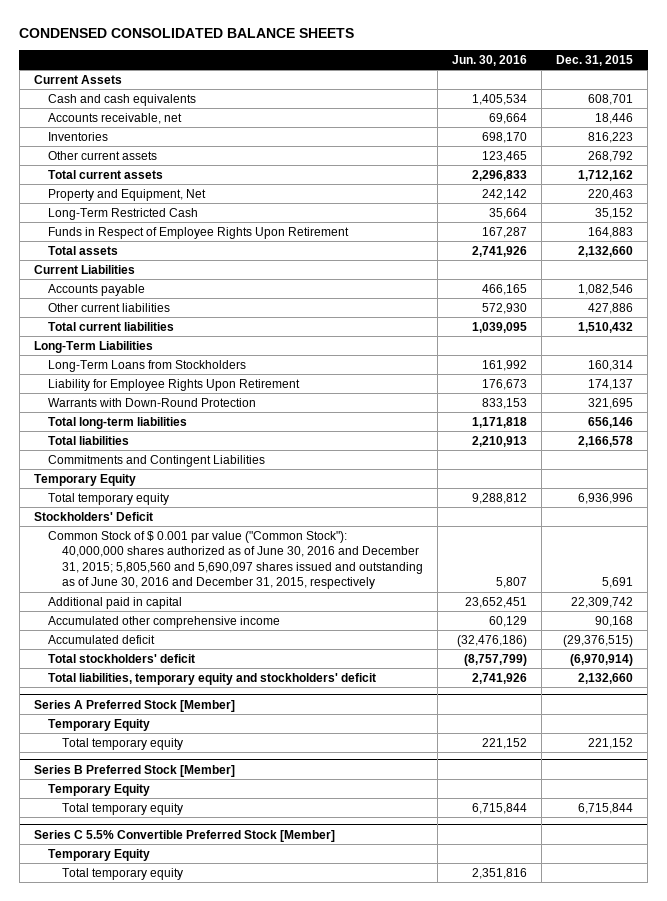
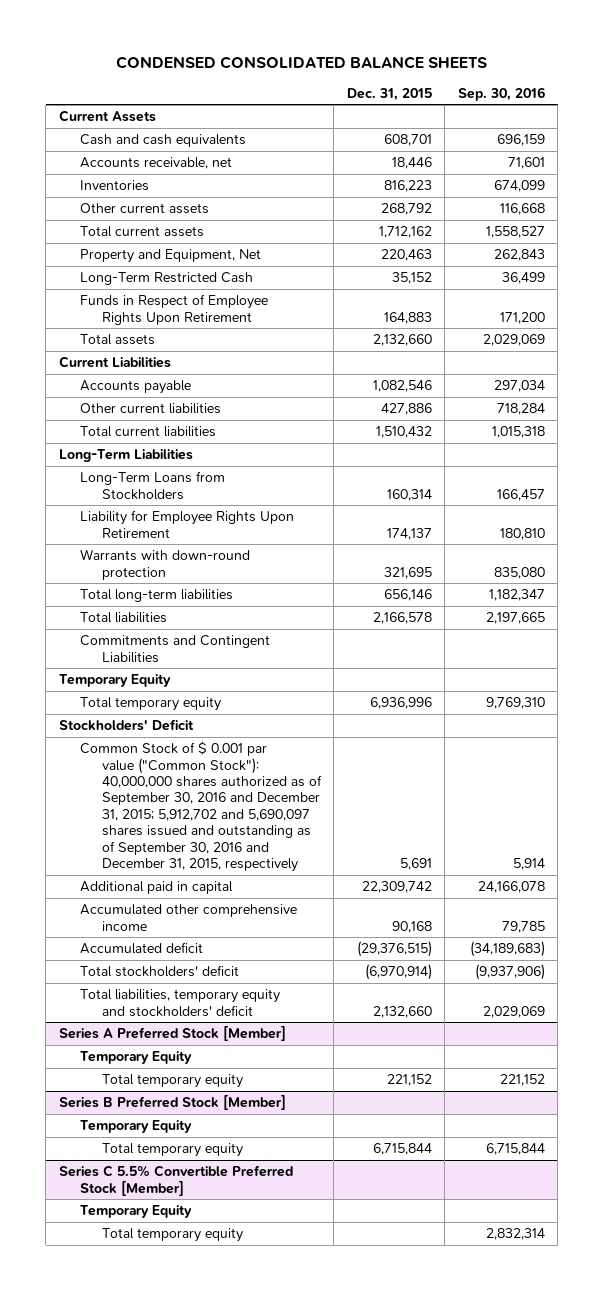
[452,54,528,66] Jun. 30, 2016 -> none
none -> [457,86,545,101] Sep. 30, 2016
[47,397,256,407] Warrants with Down-Round Protection -> [80,549,251,580] Warrants with down-round protection
[47,530,424,590] Common Stock of $ 0.001 par value ("Common Stock"): 40,000,000 shares authorized as of June 30, 2016 and December 31, 2015; 5,805,560 and 5,690,097 shares issued and outstanding as of June 30, 2016 and December 31, 2015, respectively -> [80,741,322,873] Common Stock of $ 0.001 par value ("Common Stock"): 40,000,000 shares authorized as of September 30, 2016 and December 31, 2015; 5,912,702 and 5,690,097 shares issued and outstanding as of September 30, 2016 and December 31, 2015, respectively

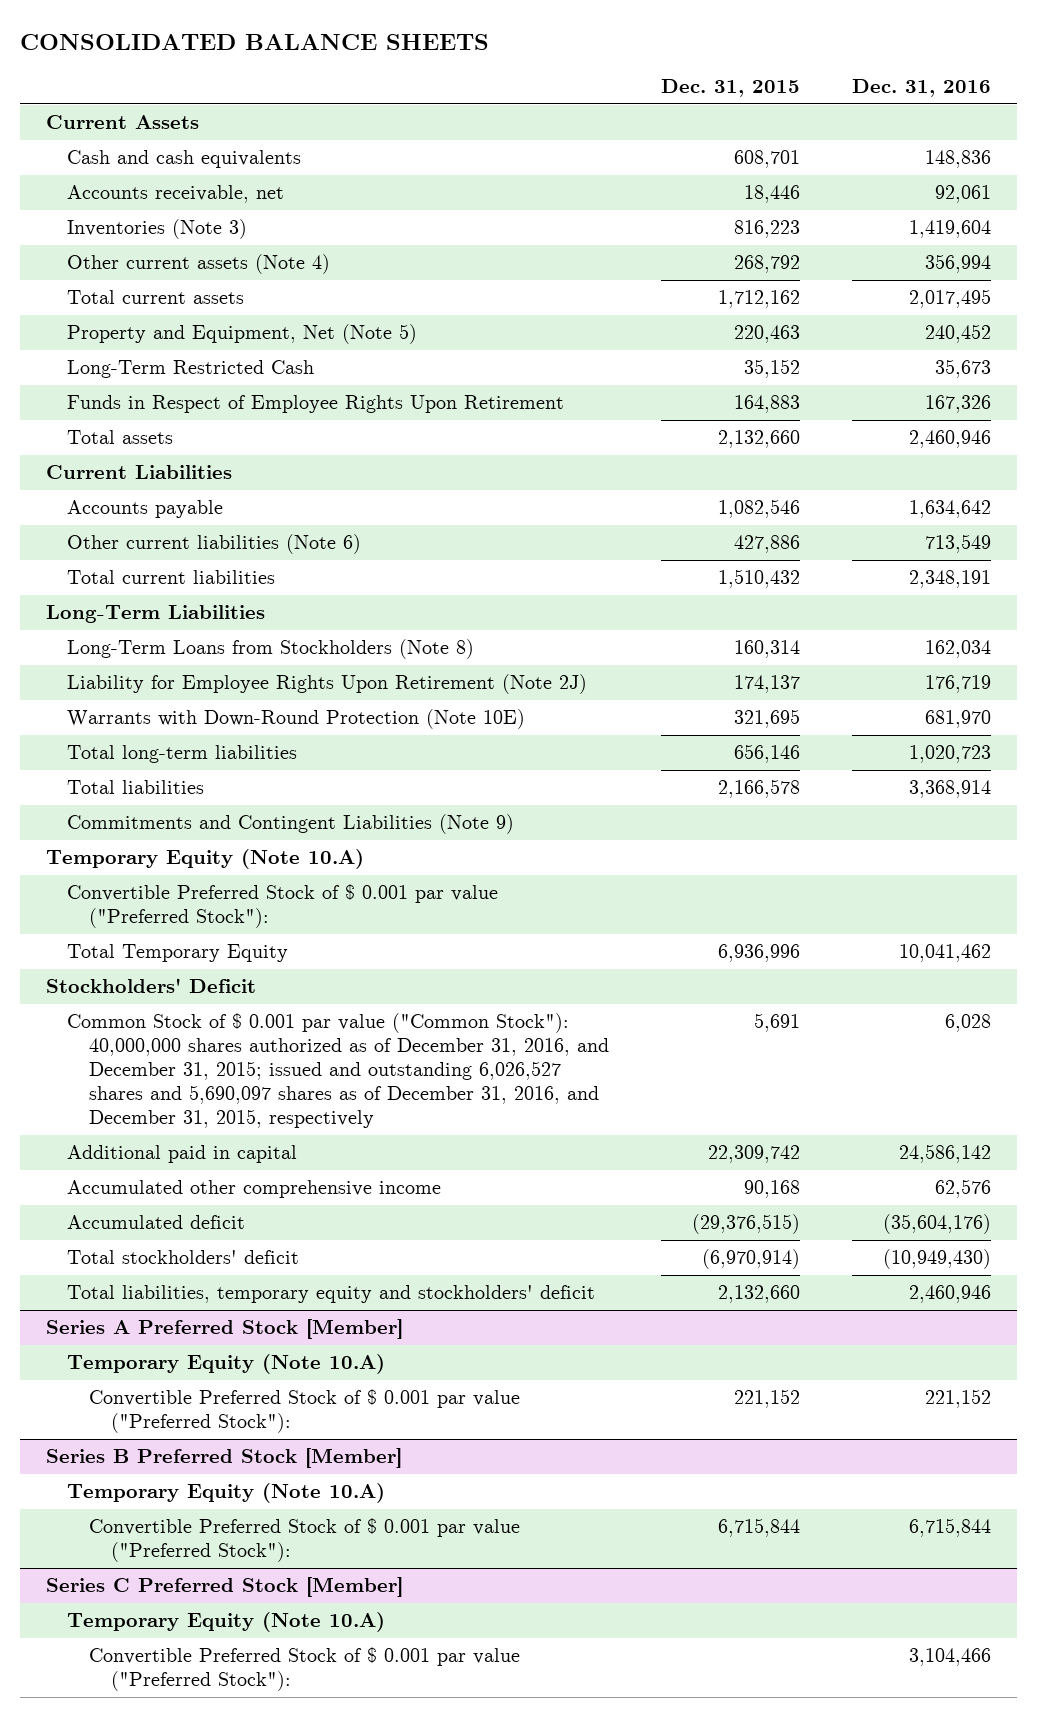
[115,55,487,69] CONDENSED CONSOLIDATED BALANCE SHEETS -> [19,33,489,50] CONSOLIDATED BALANCE SHEETS
[457,86,545,101] Sep. 30, 2016 -> none
none -> [851,79,991,98] Dec. 31, 2016
[80,180,150,192] Inventories -> [67,219,248,240] Inventories (Note 3)
[80,203,210,215] Other current assets -> [67,254,331,275] Other current assets (Note 4)
[80,249,262,264] Property and Equipment, Net -> [67,324,418,345] Property and Equipment, Net (Note 5)
[80,403,222,415] Other current liabilities -> [67,534,362,555] Other current liabilities (Note 6)
[80,471,226,500] Long-Term Loans from Stockholders -> [67,639,475,660] Long-Term Loans from Stockholders (Note 8)
[80,510,295,538] Liability for Employee Rights Upon Retirement -> [67,674,588,695] Liability for Employee Rights Upon Retirement (Note 2J)
[80,549,251,580] Warrants with down-round protection -> [67,709,526,730] Warrants with Down-Round Protection (Note 10E)
[80,635,271,663] Commitments and Contingent Liabilities -> [67,814,515,835] Commitments and Contingent Liabilities (Note 9)
[58,674,171,688] Temporary Equity -> [45,849,364,870] Temporary Equity (Note 10.A)
none -> [67,884,499,929] Convertible Preferred Stock of $ 0.001 par value ("Preferred Stock"):
[80,697,222,712] Total temporary equity -> [67,944,289,963] Total Temporary Equity
[80,741,322,873] Common Stock of $ 0.001 par value ("Common Stock"): 40,000,000 shares authorized as of September 30, 2016 and December 31, 2015; 5,912,702 and 5,690,097 shares issued and outstanding as of September 30, 2016 and December 31, 2015, respectively -> [67,1013,610,1129] Common Stock of $ 0.001 par value ("Common Stock"): 40,000,000 shares authorized as of December 31, 2016, and December 31, 2015; issued and outstanding 6,026,527 shares and 5,690,097 shares as of December 31, 2016, and December 31, 2015, respectively
[80,1051,193,1065] Temporary Equity -> [67,1354,386,1375] Temporary Equity (Note 10.A)
[101,1074,243,1089] Total temporary equity -> [89,1389,521,1434] Convertible Preferred Stock of $ 0.001 par value ("Preferred Stock"):
[101,1228,243,1243] Total temporary equity -> none
[80,1120,193,1134] Temporary Equity -> [67,1483,386,1504] Temporary Equity (Note 10.A)
[101,1143,243,1158] Total temporary equity -> [89,1518,521,1563] Convertible Preferred Stock of $ 0.001 par value ("Preferred Stock"):
[58,1165,293,1196] Series C 5.5% Convertible Preferred Stock [Member] -> [45,1577,403,1598] Series C Preferred Stock [Member]
[80,1205,193,1219] Temporary Equity -> [67,1612,386,1633] Temporary Equity (Note 10.A)
none -> [89,1647,521,1692] Convertible Preferred Stock of $ 0.001 par value ("Preferred Stock"):

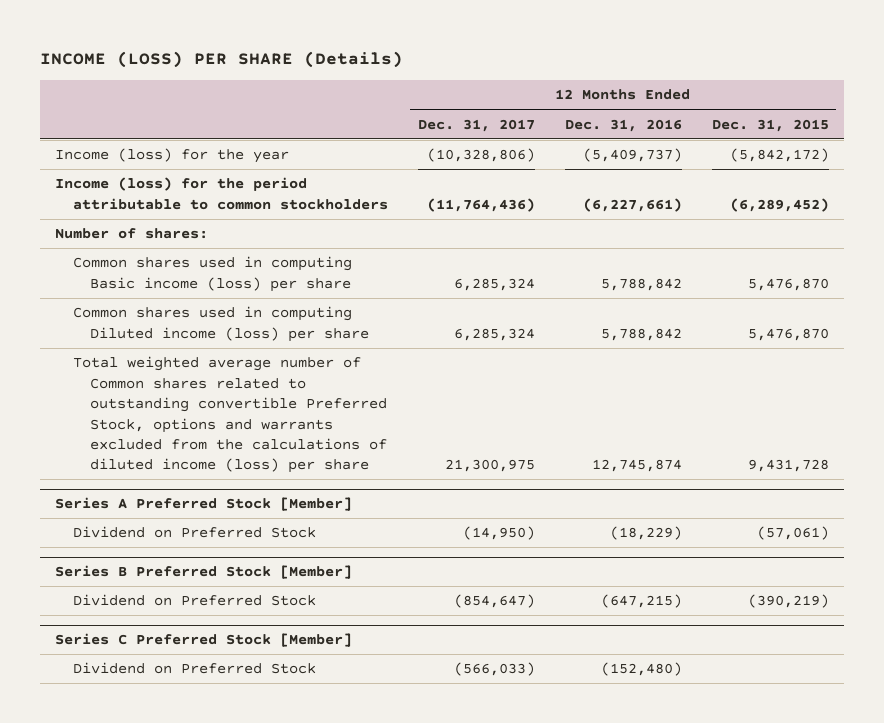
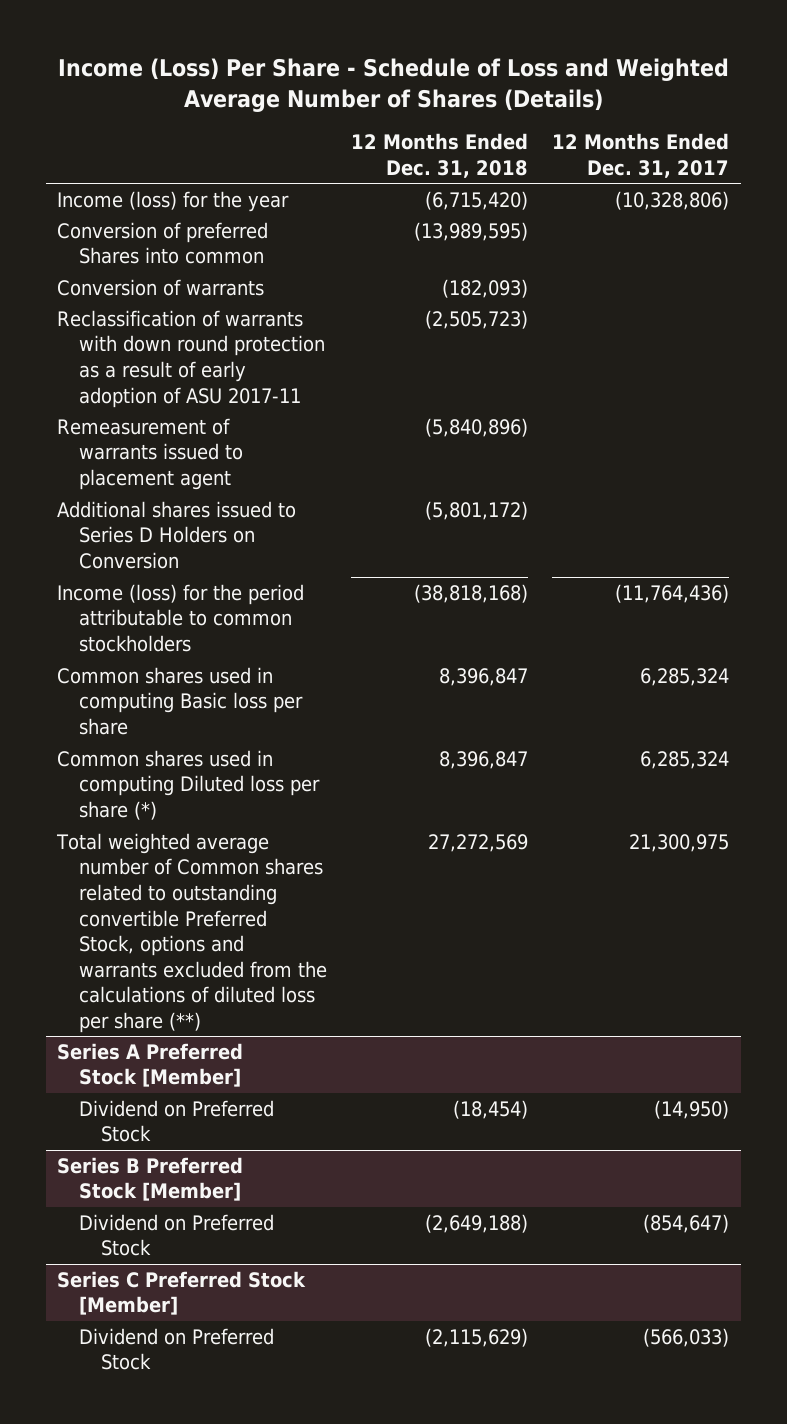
[40,51,404,69] INCOME (LOSS) PER SHARE (Details) -> [58,58,730,112] Income (Loss) Per Share - Schedule of Loss and Weighted Average Number of Shares (Details)
[564,118,682,132] Dec. 31, 2016 -> none
[711,118,829,132] Dec. 31, 2015 -> none
none -> [351,133,529,178] 12 Months Ended Dec. 31, 2018
none -> [57,221,269,265] Conversion of preferred Shares into common
none -> [57,278,265,296] Conversion of warrants
none -> [57,309,326,408] Reclassification of warrants with down round protection as a result of early adoption of ASU 2017-11
none -> [57,417,244,490] Remeasurement of warrants issued to placement agent
none -> [57,500,297,569] Additional shares issued to Series D Holders on Conversion
[55,228,209,240] Number of shares: -> none
[72,256,352,292] Common shares used in computing Basic income (loss) per share -> [57,666,304,735] Common shares used in computing Basic loss per share
[72,306,370,342] Common shares used in computing Diluted income (loss) per share -> [57,749,321,820] Common shares used in computing Diluted loss per share (*)
[72,356,388,474] Total weighted average number of Common shares related to outstanding convertible Preferred Stock, options and warrants excluded from the calculations of diluted income (loss) per share -> [56,832,328,1033] Total weighted average number of Common shares related to outstanding convertible Preferred Stock, options and warrants excluded from the calculations of diluted loss per share (**)

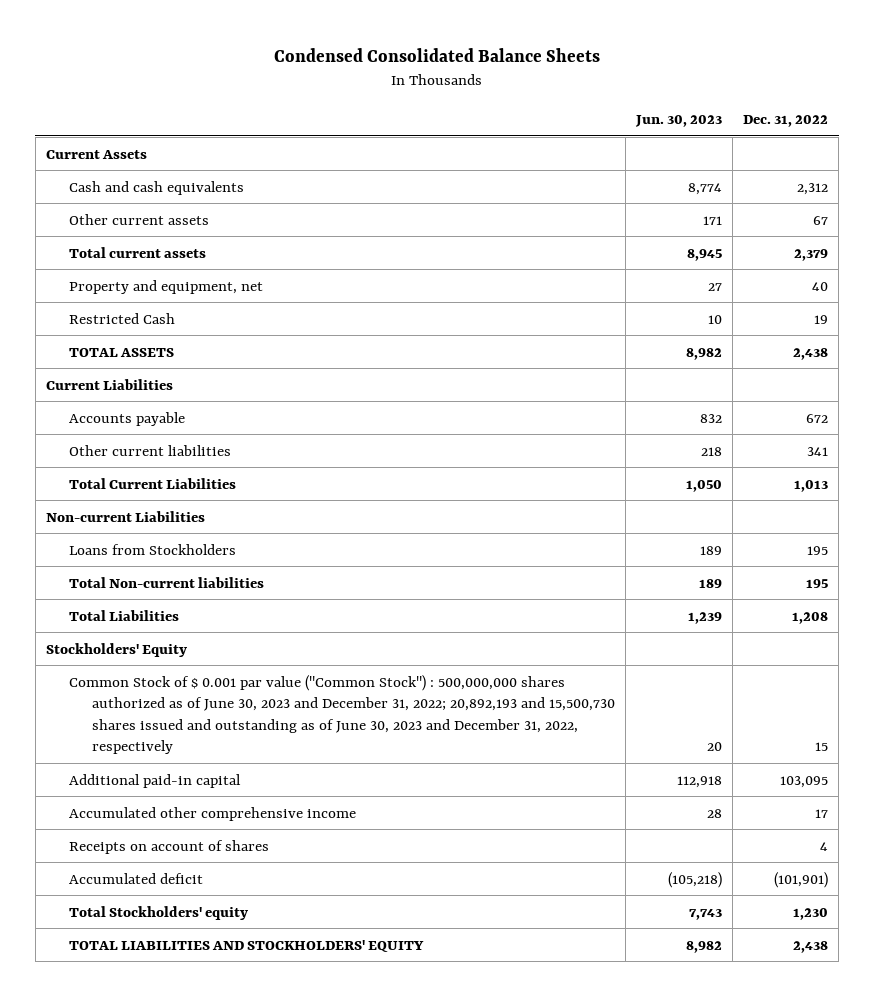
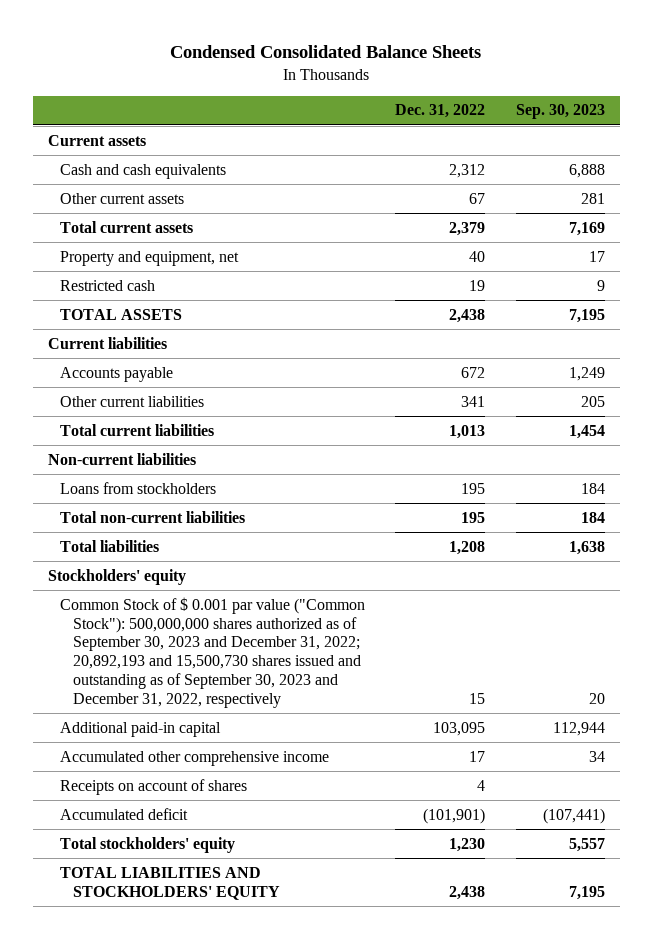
[635,114,723,127] Jun. 30, 2023 -> none
none -> [515,104,605,120] Sep. 30, 2023
[45,149,147,159] Current Assets -> [47,134,146,146] Current assets
[68,312,175,324] Restricted Cash -> [60,279,156,291] Restricted cash
[45,378,173,390] Current Liabilities -> [47,336,167,349] Current liabilities
[68,477,236,489] Total Current Liabilities -> [60,423,215,436] Total current liabilities
[45,510,205,522] Non-current Liabilities -> [47,452,196,465] Non-current liabilities
[68,543,236,555] Loans from Stockholders -> [60,481,217,494] Loans from stockholders
[68,576,264,588] Total Non-current liabilities -> [60,510,246,523] Total non-current liabilities
[68,609,179,621] Total Liabilities -> [60,539,160,552] Total liabilities
[45,642,187,657] Stockholders' Equity -> [47,568,186,585] Stockholders' equity
[68,674,615,755] Common Stock of $ 0.001 par value ("Common Stock") : 500,000,000 shares authorized as of June 30, 2023 and December 31, 2022; 20,892,193 and 15,500,730 shares issued and outstanding as of June 30, 2023 and December 31, 2022, respectively -> [60,596,366,709] Common Stock of $ 0.001 par value ("Common Stock"): 500,000,000 shares authorized as of September 30, 2023 and December 31, 2022; 20,892,193 and 15,500,730 shares issued and outstanding as of September 30, 2023 and December 31, 2022, respectively
[68,905,248,920] Total Stockholders' equity -> [60,836,236,853] Total stockholders' equity

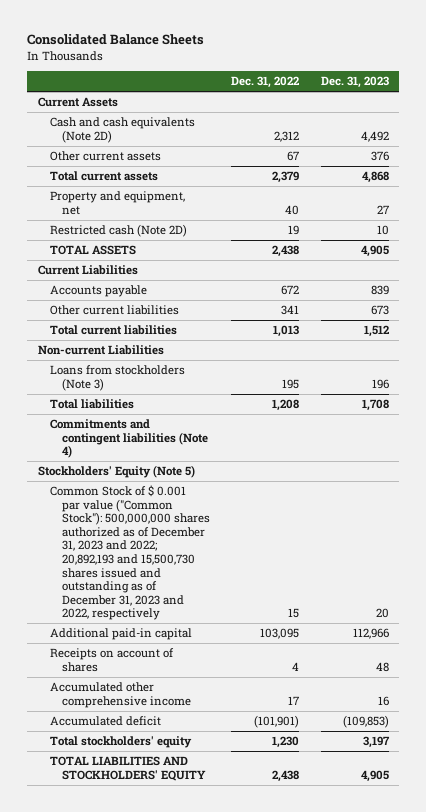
[170,44,482,58] Condensed Consolidated Balance Sheets -> [26,34,204,46] Consolidated Balance Sheets
[515,104,605,120] Sep. 30, 2023 -> none
none -> [320,76,389,89] Dec. 31, 2023
[47,134,146,146] Current assets -> [37,97,118,108] Current Assets
[60,163,227,179] Cash and cash equivalents -> [49,117,195,143] Cash and cash equivalents (Note 2D)
[60,279,156,291] Restricted cash -> [49,224,187,238] Restricted cash (Note 2D)
[47,336,167,349] Current liabilities -> [37,265,138,276] Current Liabilities
[60,510,246,523] Total non-current liabilities -> none
[47,452,196,465] Non-current liabilities -> [37,345,164,356] Non-current Liabilities
[60,481,217,494] Loans from stockholders -> [49,365,185,391] Loans from stockholders (Note 3)
none -> [49,419,208,459] Commitments and contingent liabilities (Note 4)
[47,568,186,585] Stockholders' equity -> [37,465,195,479] Stockholders' Equity (Note 5)
[60,596,366,709] Common Stock of $ 0.001 par value ("Common Stock"): 500,000,000 shares authorized as of September 30, 2023 and December 31, 2022; 20,892,193 and 15,500,730 shares issued and outstanding as of September 30, 2023 and December 31, 2022, respectively -> [49,485,210,621] Common Stock of $ 0.001 par value ("Common Stock"): 500,000,000 shares authorized as of December 31, 2023 and 2022; 20,892,193 and 15,500,730 shares issued and outstanding as of December 31, 2023 and 2022, respectively
[60,750,330,766] Accumulated other comprehensive income -> [49,682,191,708] Accumulated other comprehensive income

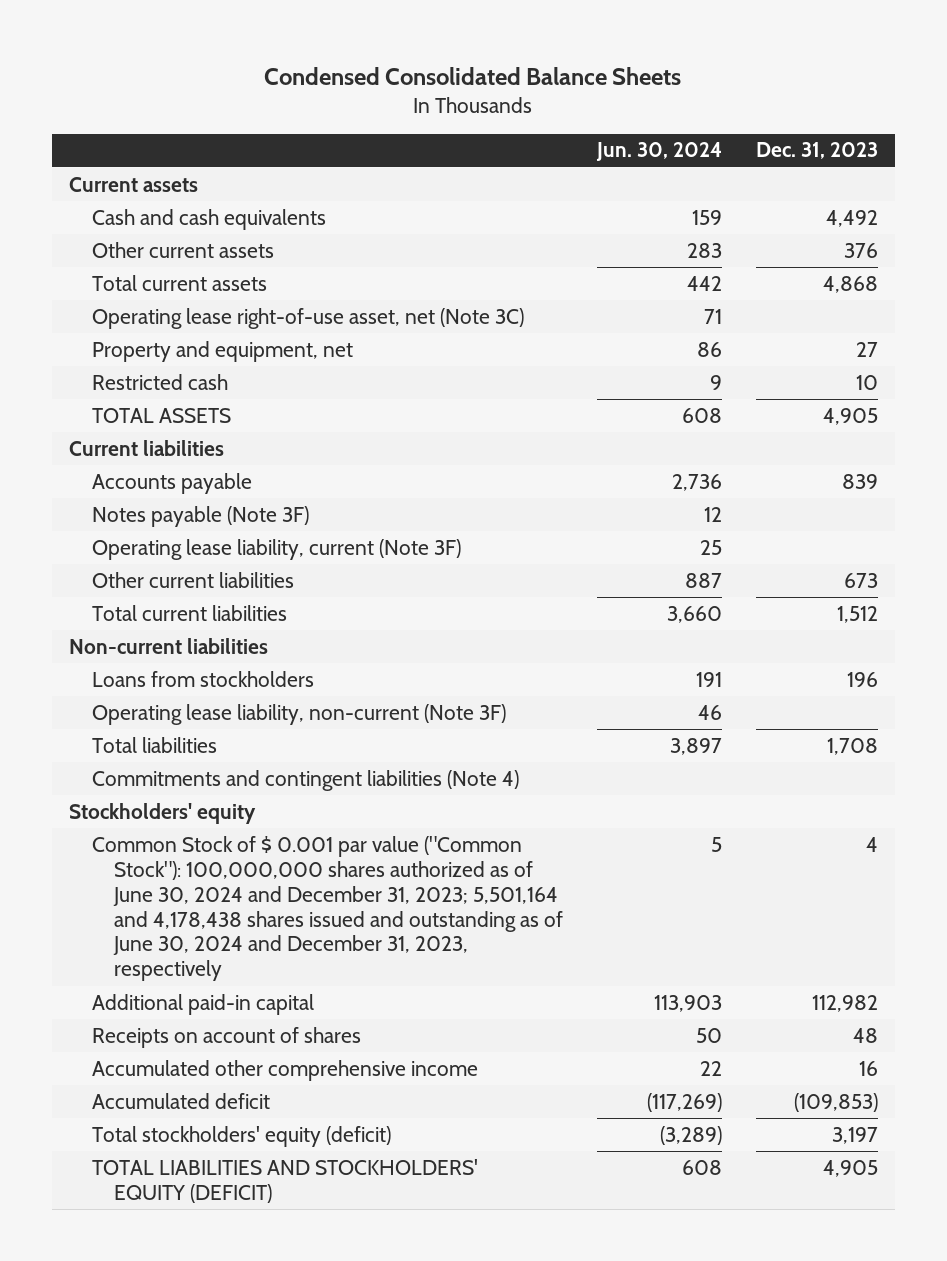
[26,34,204,46] Consolidated Balance Sheets -> [264,66,682,85] Condensed Consolidated Balance Sheets
[231,76,300,89] Dec. 31, 2022 -> none
none -> [595,142,722,162] Jun. 30, 2024
[37,97,118,108] Current Assets -> [69,176,199,192] Current assets
[49,117,195,143] Cash and cash equivalents (Note 2D) -> [91,208,326,230] Cash and cash equivalents
none -> [91,307,524,329] Operating lease right-of-use asset, net (Note 3C)
[49,224,187,238] Restricted cash (Note 2D) -> [91,373,228,390] Restricted cash
[37,265,138,276] Current Liabilities -> [69,439,225,456] Current liabilities
none -> [91,505,309,527] Notes payable (Note 3F)
none -> [91,538,461,560] Operating lease liability, current (Note 3F)
[37,345,164,356] Non-current Liabilities -> [69,637,269,654] Non-current liabilities
[49,365,185,391] Loans from stockholders (Note 3) -> [91,670,314,687] Loans from stockholders
none -> [91,703,506,725] Operating lease liability, non-current (Note 3F)
[37,465,195,479] Stockholders' Equity (Note 5) -> [69,802,257,824] Stockholders' equity
[49,485,210,621] Common Stock of $ 0.001 par value ("Common Stock"): 500,000,000 shares authorized as of December 31, 2023 and 2022; 20,892,193 and 15,500,730 shares issued and outstanding as of December 31, 2023 and 2022, respectively -> [91,835,564,982] Common Stock of $ 0.001 par value ("Common Stock"): 100,000,000 shares authorized as of June 30, 2024 and December 31, 2023; 5,501,164 and 4,178,438 shares issued and outstanding as of June 30, 2024 and December 31, 2023, respectively
[375,608,389,619] 20 -> [865,836,878,852] 4
[352,628,389,640] 112,966 -> [811,994,878,1012] 112,982
[49,736,192,749] Total stockholders' equity -> [91,1125,391,1147] Total stockholders' equity (deficit)
[49,756,206,781] TOTAL LIABILITIES AND STOCKHOLDERS' EQUITY -> [91,1158,478,1203] TOTAL LIABILITIES AND STOCKHOLDERS' EQUITY (DEFICIT)

